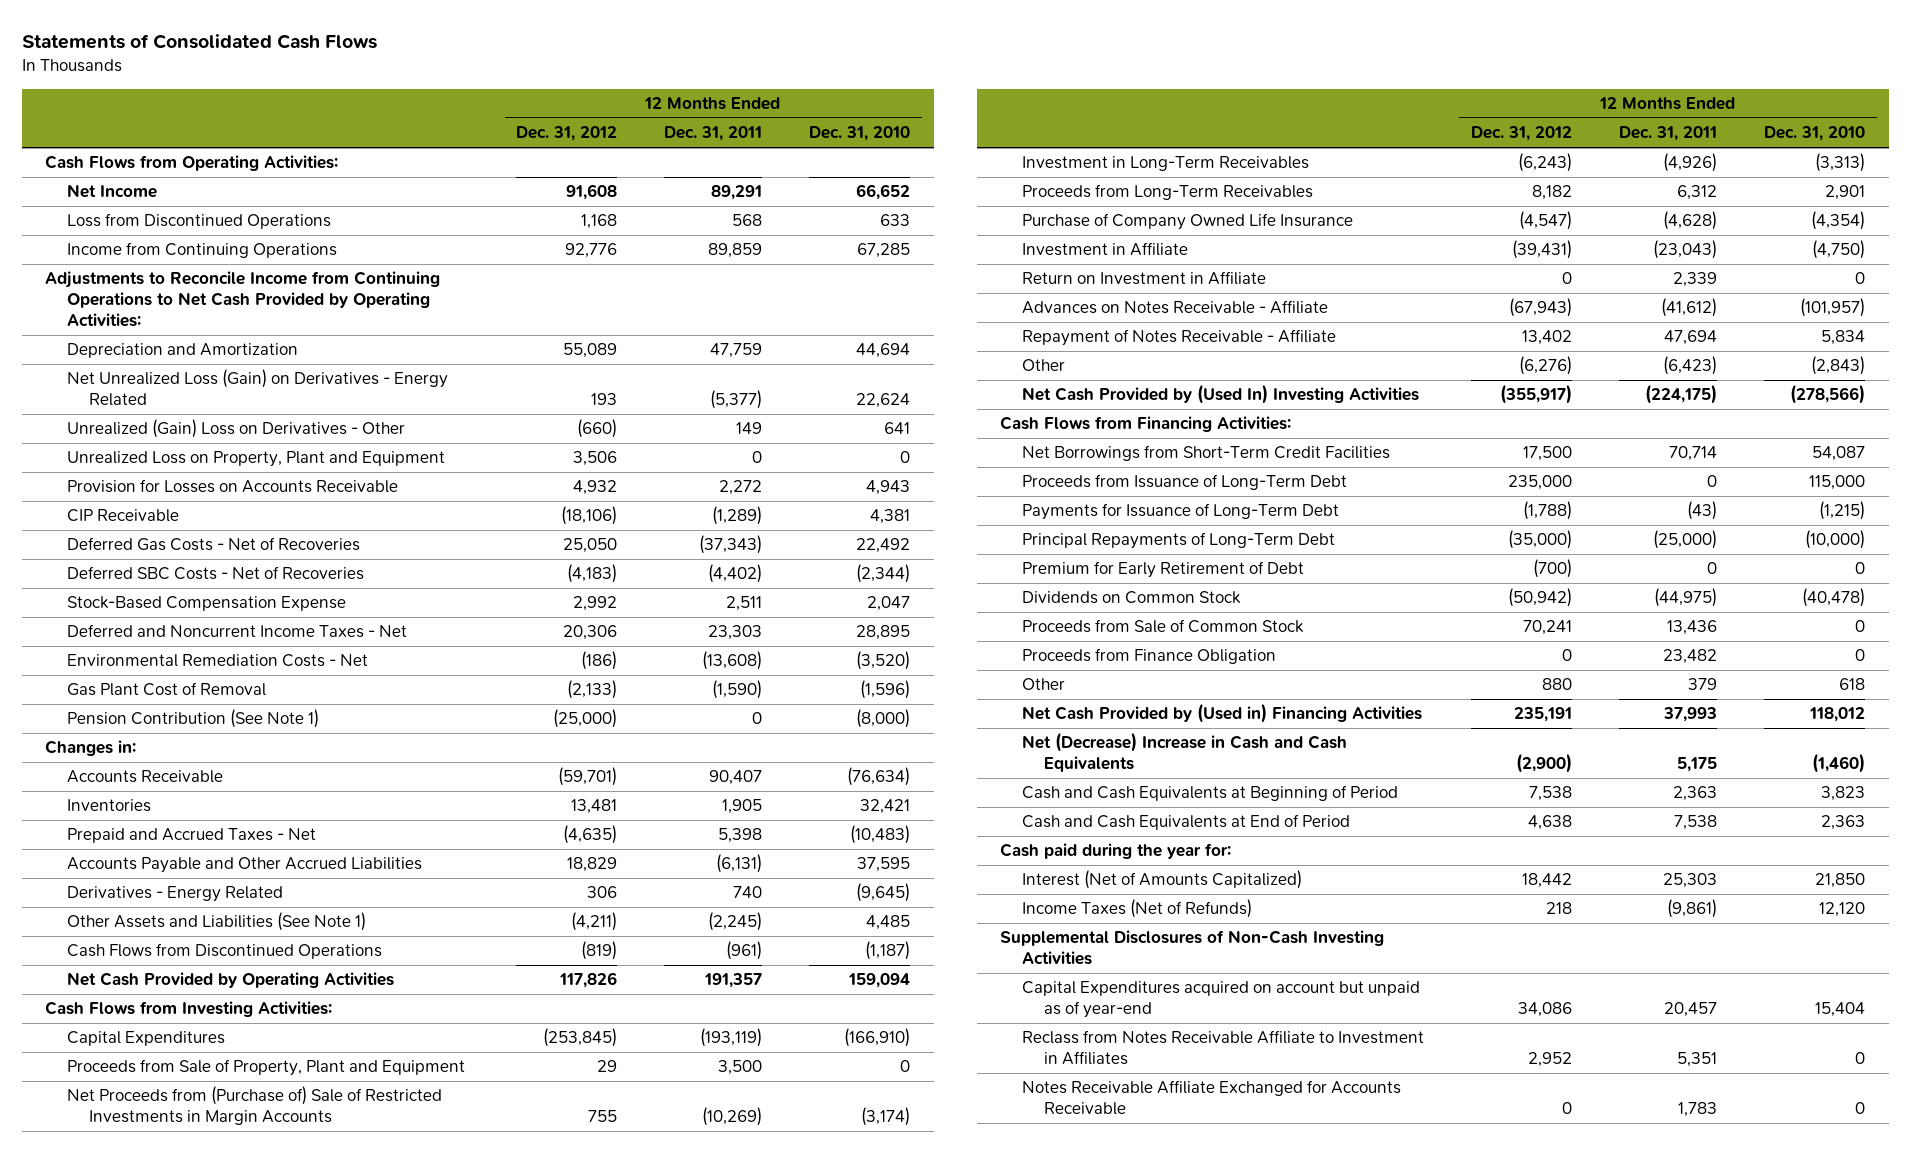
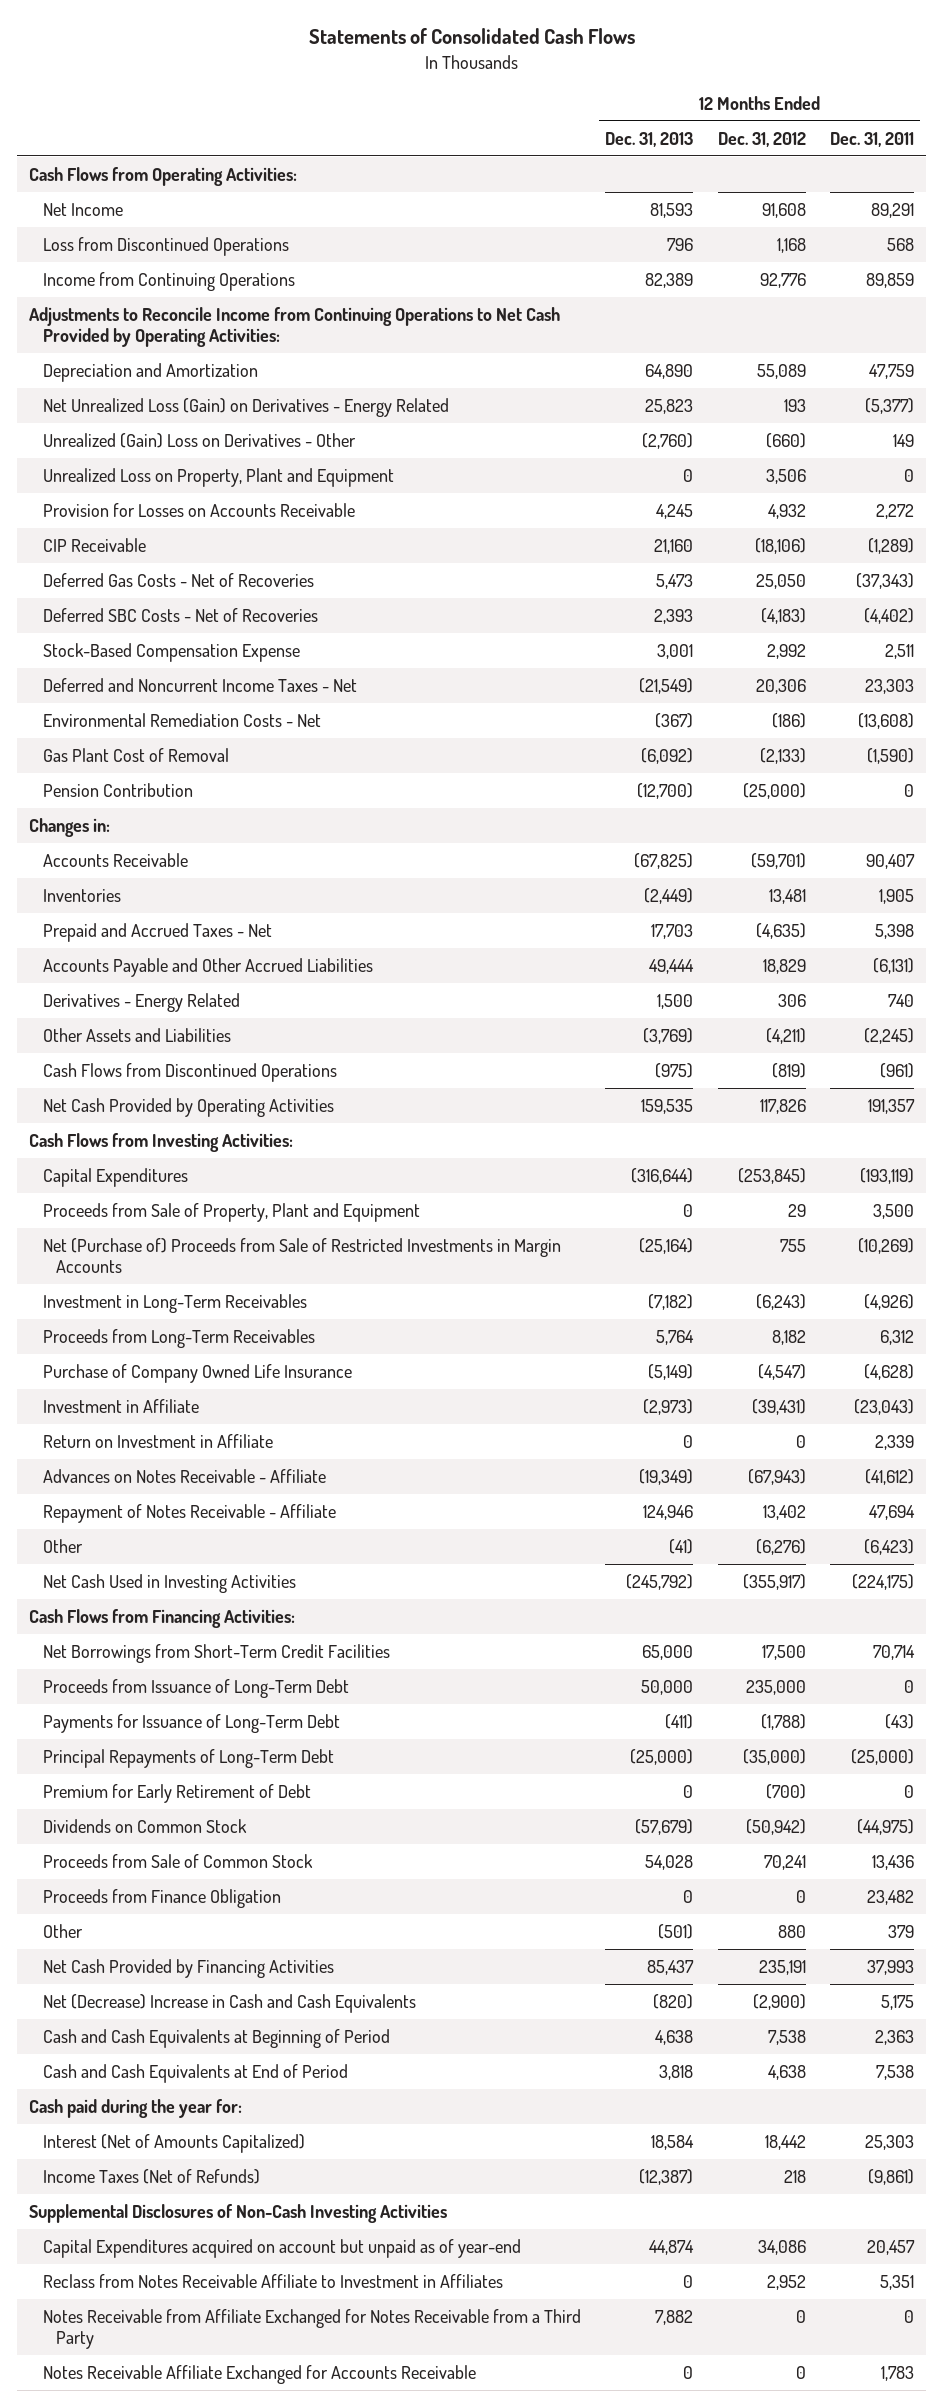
[809,126,911,142] Dec. 31, 2010 -> none
none -> [605,131,694,147] Dec. 31, 2013
[67,709,320,729] Pension Contribution (See Note 1) -> [42,782,193,797] Pension Contribution
[67,912,367,932] Other Assets and Liabilities (See Note 1) -> [42,1027,231,1042] Other Assets and Liabilities
[67,1086,443,1126] Net Proceeds from (Purchase of) Sale of Restricted Investments in Margin Accounts -> [42,1237,561,1273] Net (Purchase of) Proceeds from Sale of Restricted Investments in Margin Accounts
[1022,384,1420,405] Net Cash Provided by (Used In) Investing Activities -> [42,1573,296,1593] Net Cash Used in Investing Activities
[1022,703,1423,724] Net Cash Provided by (Used in) Financing Activities -> [42,1958,334,1978] Net Cash Provided by Financing Activities
none -> [42,2308,581,2349] Notes Receivable from Affiliate Exchanged for Notes Receivable from a Third Party

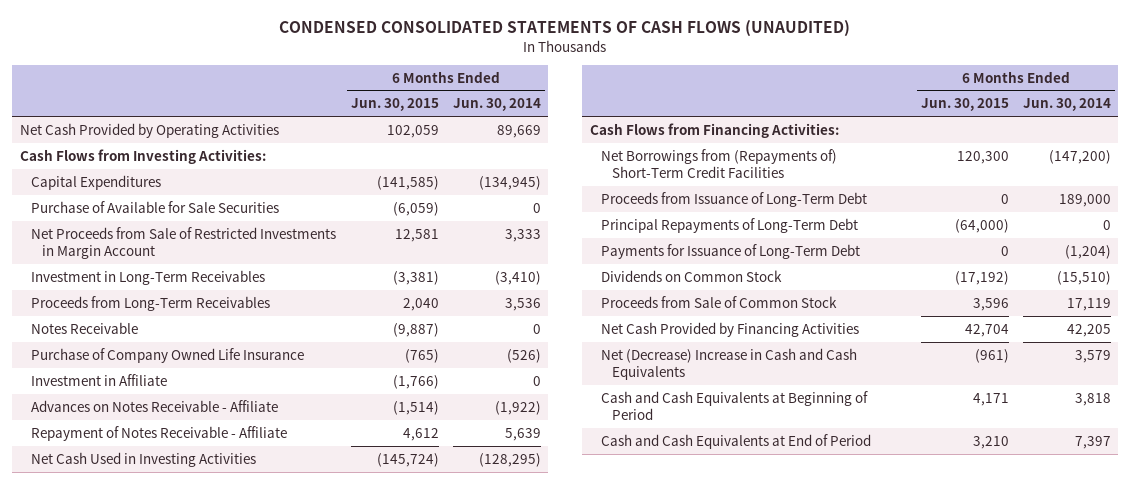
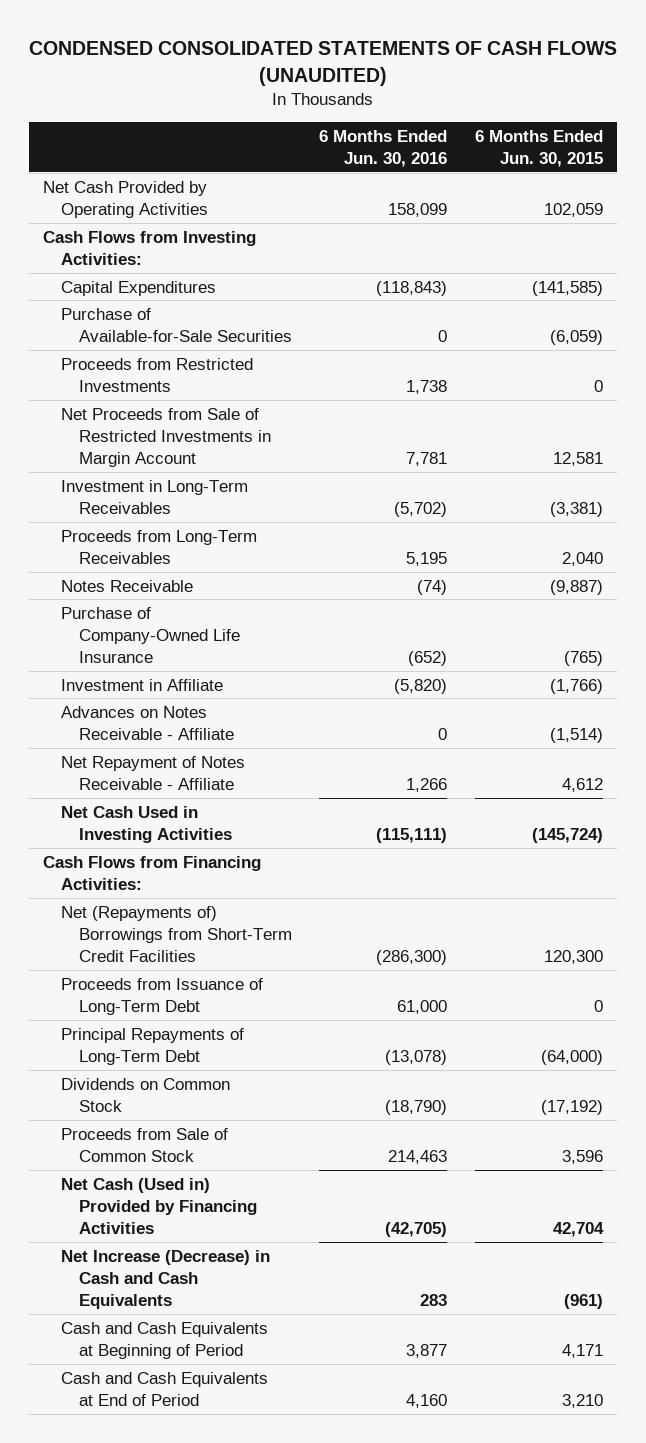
[453,98,542,112] Jun. 30, 2014 -> none
none -> [319,129,448,168] 6 Months Ended Jun. 30, 2016
[30,200,279,213] Purchase of Available for Sale Securities -> [60,307,292,342] Purchase of Available-for-Sale Securities
none -> [60,357,253,392] Proceeds from Restricted Investments
[30,347,304,363] Purchase of Company Owned Life Insurance -> [60,606,240,663] Purchase of Company-Owned Life Insurance
[30,425,287,441] Repayment of Notes Receivable - Affiliate -> [60,755,245,790] Net Repayment of Notes Receivable - Affiliate
[600,148,837,178] Net Borrowings from (Repayments of) Short-Term Credit Facilities -> [60,905,292,962] Net (Repayments of) Borrowings from Short-Term Credit Facilities
[600,243,860,259] Payments for Issuance of Long-Term Debt -> none
[600,321,859,337] Net Cash Provided by Financing Activities -> [60,1177,257,1234] Net Cash (Used in) Provided by Financing Activities
[600,347,857,380] Net (Decrease) Increase in Cash and Cash Equivalents -> [60,1249,270,1309] Net Increase (Decrease) in Cash and Cash Equivalents

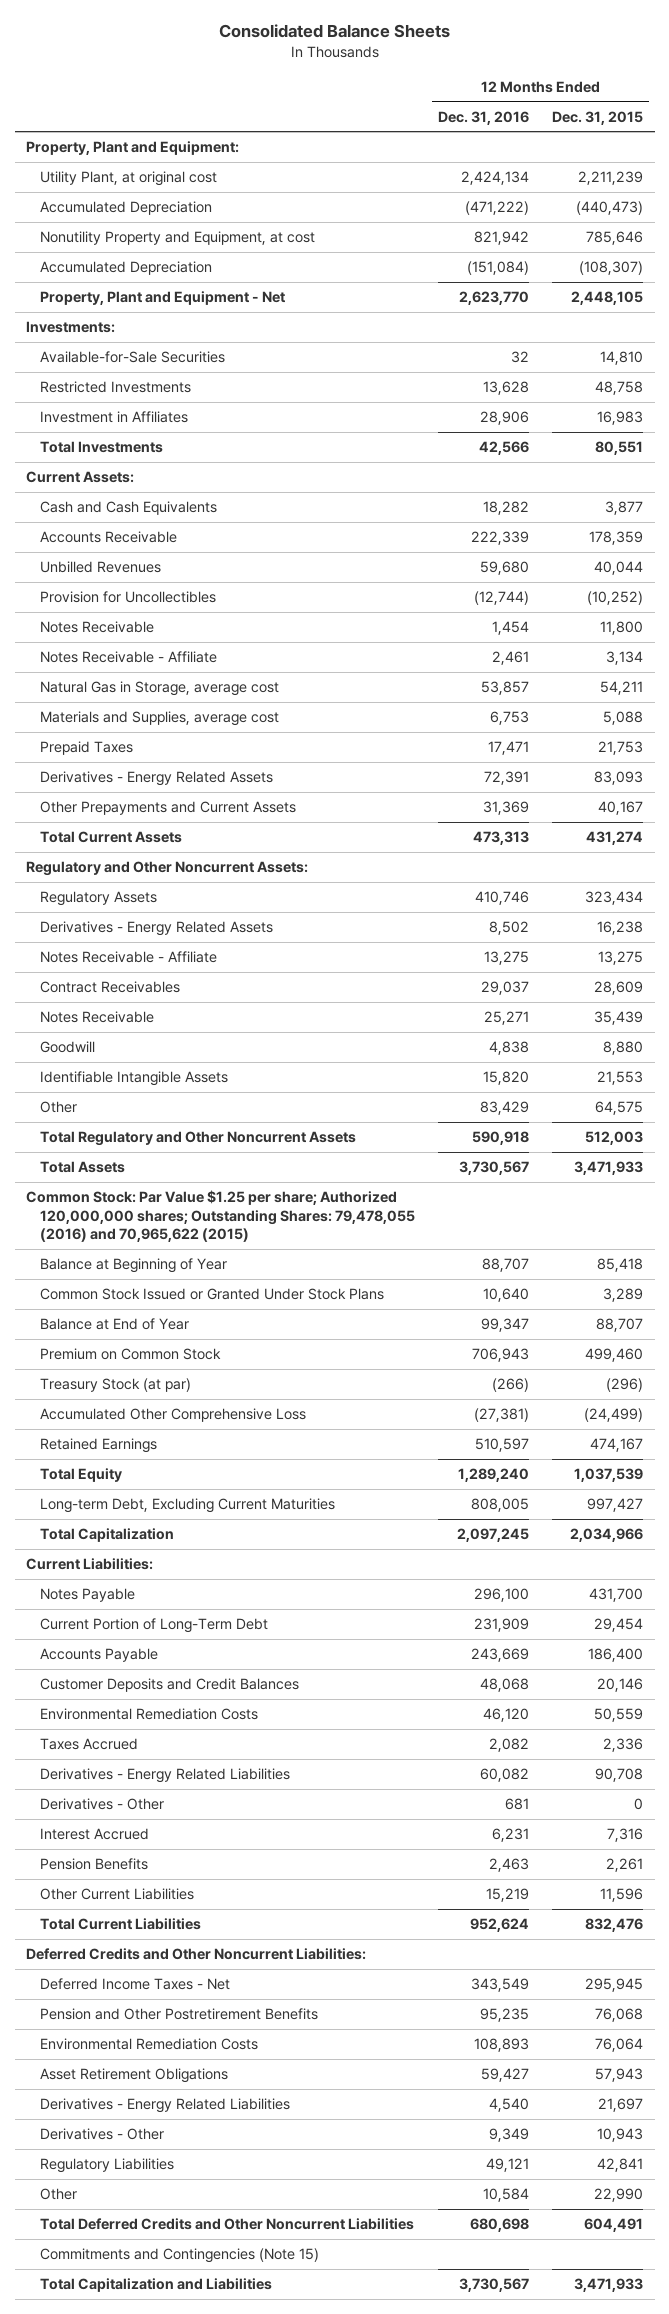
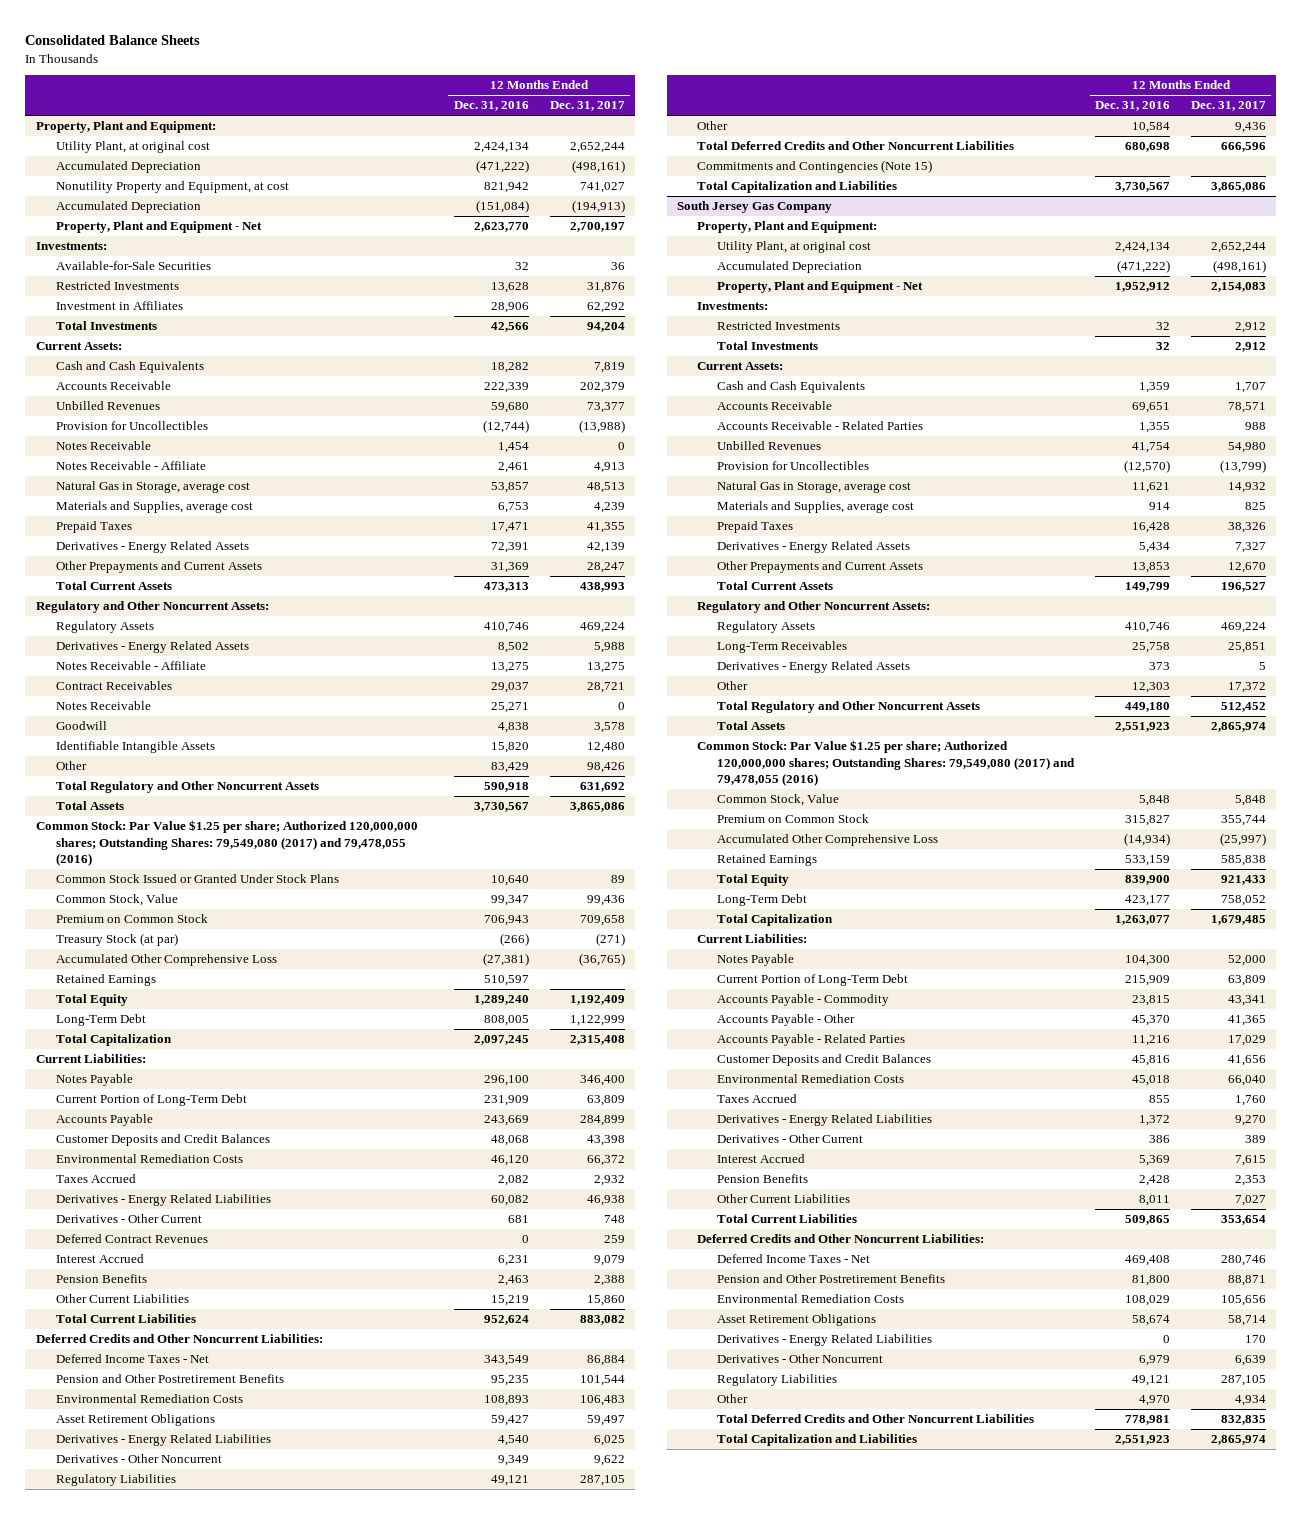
[552,110,644,125] Dec. 31, 2015 -> none
none -> [549,101,625,112] Dec. 31, 2017
[39,1258,227,1274] Balance at Beginning of Year -> none
[26,1190,415,1243] Common Stock: Par Value $1.25 per share; Authorized 120,000,000 shares; Outstanding Shares: 79,478,055 (2016) and 70,965,622 (2015) -> [35,820,418,866] Common Stock: Par Value $1.25 per share; Authorized 120,000,000 shares; Outstanding Shares: 79,549,080 (2017) and 79,478,055 (2016)
[39,1318,189,1331] Balance at End of Year -> [55,894,178,907] Common Stock, Value
[39,1498,335,1514] Long-term Debt, Excluding Current Maturities -> [55,1014,146,1027] Long-Term Debt
[39,1798,164,1811] Derivatives - Other -> [55,1214,202,1224] Derivatives - Other Current
none -> [55,1234,208,1244] Deferred Contract Revenues
[39,2128,164,2141] Derivatives - Other -> [55,1454,222,1464] Derivatives - Other Noncurrent
none -> [677,201,833,214] South Jersey Gas Company
none -> [697,221,878,234] Property, Plant and Equipment:
none -> [717,241,872,254] Utility Plant, at original cost
none -> [717,261,863,274] Accumulated Depreciation
none -> [717,281,924,294] Property, Plant and Equipment - Net
none -> [697,302,769,311] Investments:
none -> [717,321,841,331] Restricted Investments
none -> [717,341,819,351] Total Investments
none -> [697,362,784,371] Current Assets:
none -> [717,381,866,394] Cash and Cash Equivalents
none -> [717,401,833,411] Accounts Receivable
none -> [717,421,924,431] Accounts Receivable - Related Parties
none -> [717,441,822,451] Unbilled Revenues
none -> [717,461,870,471] Provision for Uncollectibles
none -> [717,481,912,494] Natural Gas in Storage, average cost
none -> [717,501,915,514] Materials and Supplies, average cost
none -> [717,521,794,534] Prepaid Taxes
none -> [717,541,911,554] Derivatives - Energy Related Assets
none -> [717,561,924,574] Other Prepayments and Current Assets
none -> [717,581,834,591] Total Current Assets
none -> [697,601,931,614] Regulatory and Other Noncurrent Assets:
none -> [717,621,816,634] Regulatory Assets
none -> [717,641,848,654] Long-Term Receivables
none -> [717,661,911,674] Derivatives - Energy Related Assets
none -> [717,681,749,691] Other
none -> [717,701,981,714] Total Regulatory and Other Noncurrent Assets
none -> [717,721,786,731] Total Assets
none -> [697,740,1076,786] Common Stock: Par Value $1.25 per share; Authorized 120,000,000 shares; Outstanding Shares: 79,549,080 (2017) and 79,478,055 (2016)
none -> [717,794,840,807] Common Stock, Value
none -> [717,814,870,824] Premium on Common Stock
none -> [717,834,939,847] Accumulated Other Comprehensive Loss
none -> [717,854,818,867] Retained Earnings
none -> [717,874,790,887] Total Equity
none -> [717,894,808,907] Long-Term Debt
none -> [717,914,834,927] Total Capitalization
none -> [697,934,808,944] Current Liabilities:
none -> [717,954,795,967] Notes Payable
none -> [717,974,909,987] Current Portion of Long-Term Debt
none -> [717,994,890,1007] Accounts Payable - Commodity
none -> [717,1014,856,1027] Accounts Payable - Other
none -> [717,1034,906,1047] Accounts Payable - Related Parties
none -> [717,1054,932,1067] Customer Deposits and Credit Balances
none -> [717,1074,905,1084] Environmental Remediation Costs
none -> [717,1094,798,1104] Taxes Accrued
none -> [717,1114,933,1127] Derivatives - Energy Related Liabilities
none -> [717,1134,864,1144] Derivatives - Other Current
none -> [717,1154,806,1164] Interest Accrued
none -> [717,1174,809,1184] Pension Benefits
none -> [717,1194,851,1204] Other Current Liabilities
none -> [717,1214,858,1224] Total Current Liabilities
none -> [697,1234,985,1244] Deferred Credits and Other Noncurrent Liabilities:
none -> [717,1254,871,1264] Deferred Income Taxes - Net
none -> [717,1274,946,1284] Pension and Other Postretirement Benefits
none -> [717,1294,905,1304] Environmental Remediation Costs
none -> [717,1314,877,1327] Asset Retirement Obligations
none -> [717,1334,933,1347] Derivatives - Energy Related Liabilities
none -> [717,1354,884,1364] Derivatives - Other Noncurrent
none -> [717,1374,838,1387] Regulatory Liabilities
none -> [717,1394,749,1404] Other
none -> [717,1414,1035,1424] Total Deferred Credits and Other Noncurrent Liabilities
none -> [717,1434,918,1447] Total Capitalization and Liabilities

